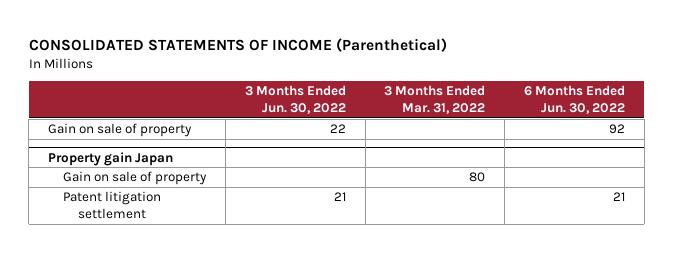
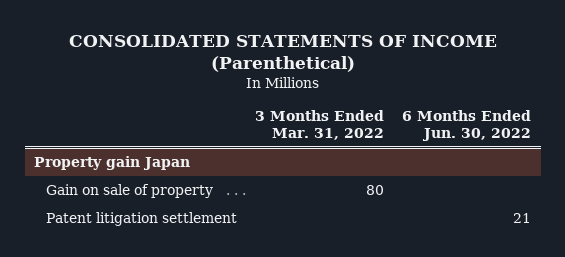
[244,85,346,114] 3 Months Ended Jun. 30, 2022 -> none
[48,123,193,138] Gain on sale of property -> none

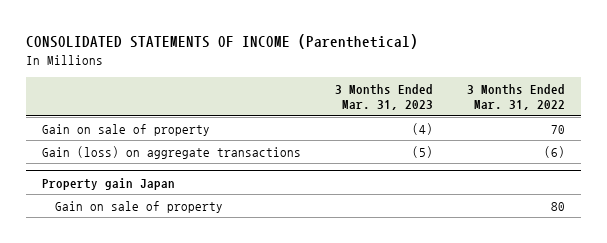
[402,110,532,142] 6 Months Ended Jun. 30, 2022 -> none
none -> [334,83,433,111] 3 Months Ended Mar. 31, 2023
none -> [42,123,211,136] Gain on sale of property
none -> [42,145,302,159] Gain (loss) on aggregate transactions
[45,212,237,227] Patent litigation settlement -> none

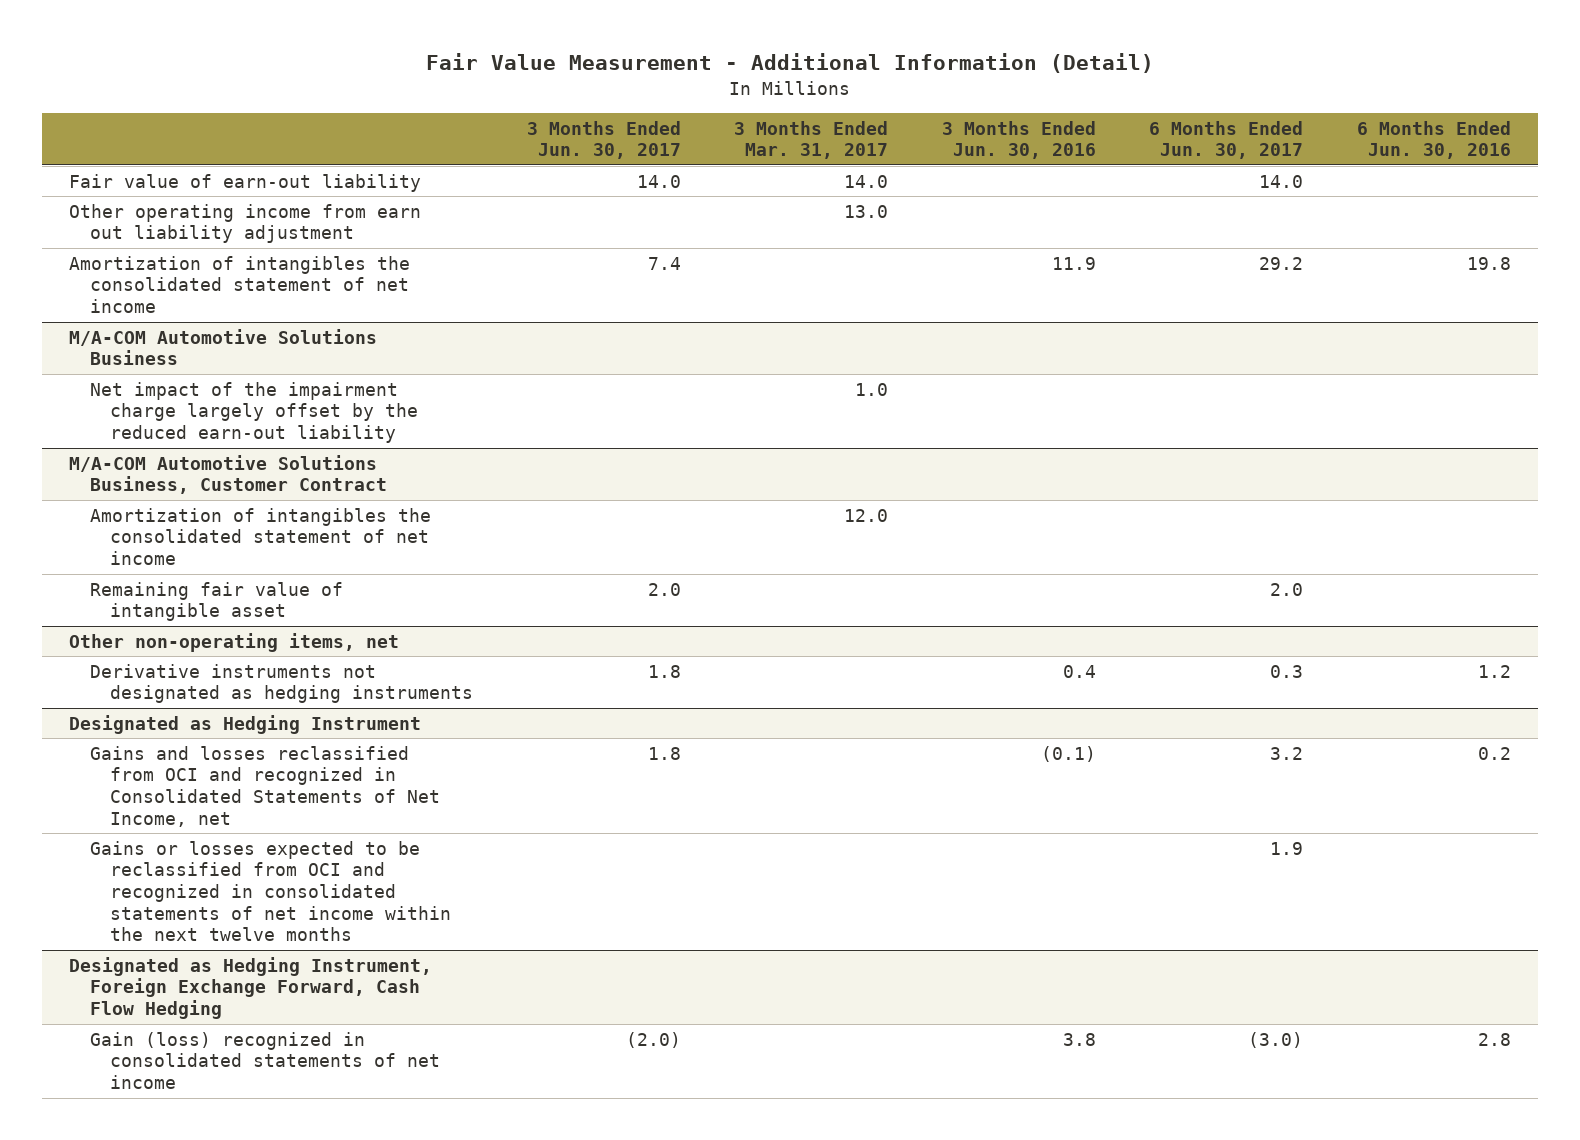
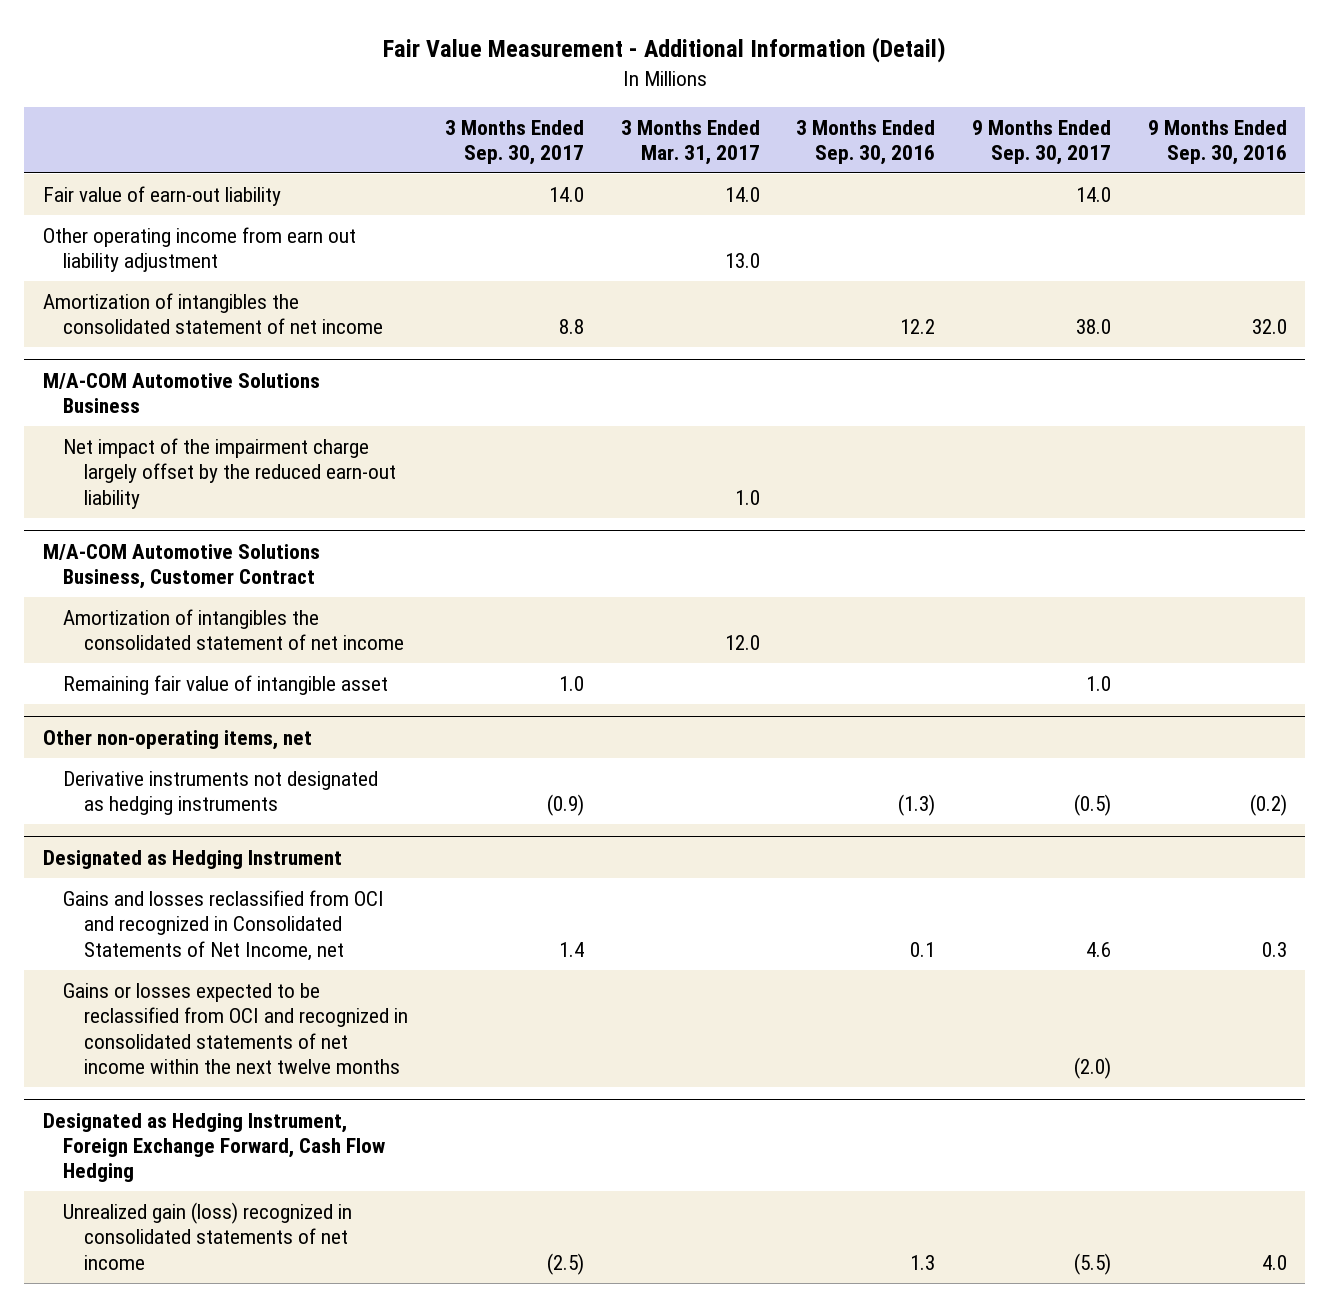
[526,120,681,160] 3 Months Ended Jun. 30, 2017 -> none
[941,120,1096,160] 3 Months Ended Jun. 30, 2016 -> none
[1149,120,1304,160] 6 Months Ended Jun. 30, 2017 -> none
[1357,120,1512,160] 6 Months Ended Jun. 30, 2016 -> none
none -> [444,119,584,165] 3 Months Ended Sep. 30, 2017
none -> [796,119,936,165] 3 Months Ended Sep. 30, 2016
none -> [972,119,1112,165] 9 Months Ended Sep. 30, 2017
none -> [1147,119,1287,165] 9 Months Ended Sep. 30, 2016
[89,1031,441,1090] Gain (loss) recognized in consolidated statements of net income -> [63,1202,353,1270] Unrealized gain (loss) recognized in consolidated statements of net income

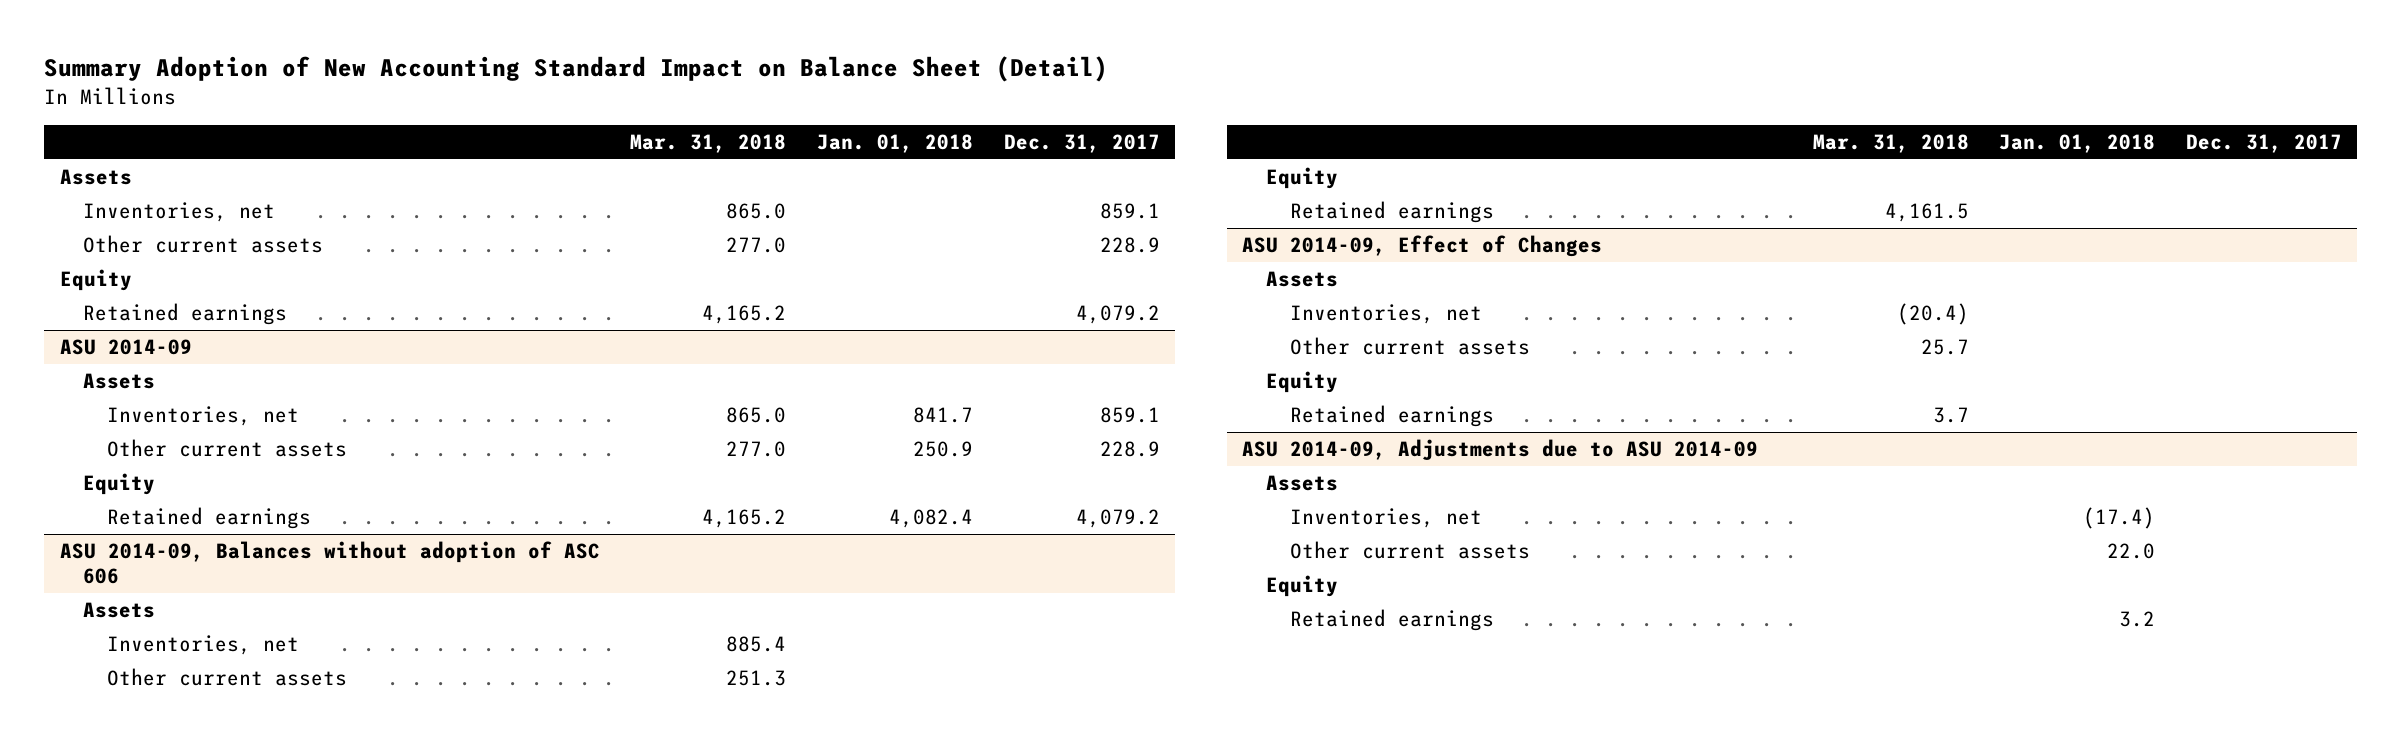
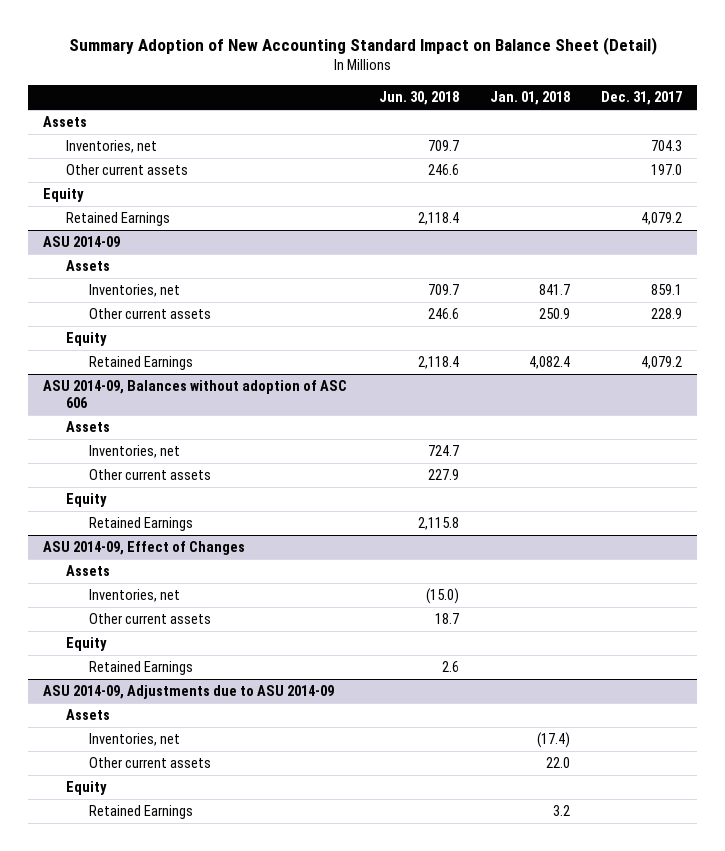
[630,133,787,153] Mar. 31, 2018 -> none
none -> [378,91,459,106] Jun. 30, 2018
[1099,203,1160,220] 859.1 -> [650,140,682,152] 704.3
[1099,237,1160,254] 228.9 -> [650,164,682,176] 197.0
[83,303,288,326] Retained earnings -> [66,212,171,227] Retained Earnings
[107,507,312,530] Retained earnings -> [89,356,194,371] Retained Earnings
[1289,201,1494,224] Retained earnings -> [89,517,194,532] Retained Earnings
[1289,405,1494,428] Retained earnings -> [89,661,194,676] Retained Earnings
[1289,609,1494,632] Retained earnings -> [89,805,194,820] Retained Earnings

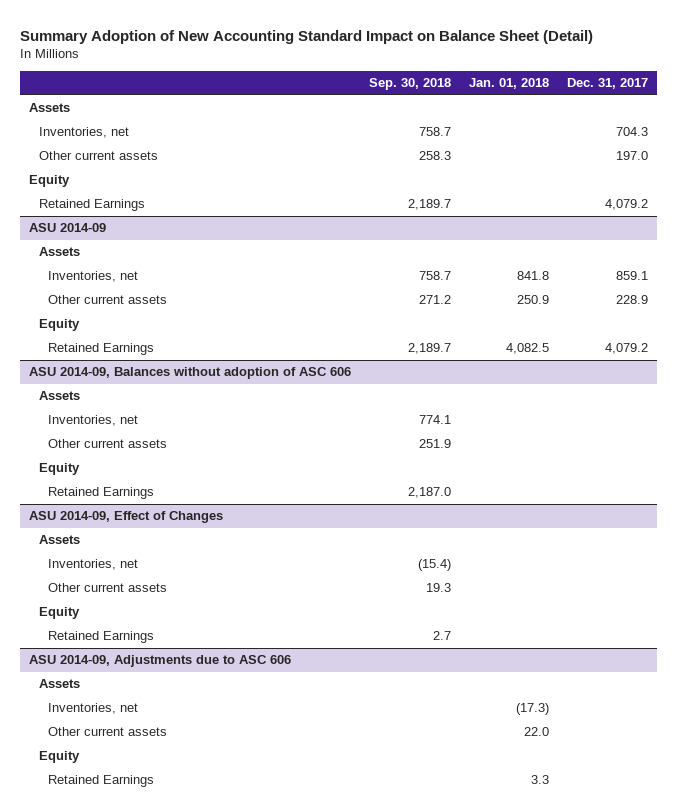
[378,91,459,106] Jun. 30, 2018 -> none
none -> [369,78,452,91] Sep. 30, 2018
[538,284,570,296] 841.7 -> [516,271,549,281] 841.8
[528,356,570,370] 4,082.4 -> [505,343,549,355] 4,082.5
[43,685,335,700] ASU 2014-09, Adjustments due to ASU 2014-09 -> [29,655,292,668] ASU 2014-09, Adjustments due to ASC 606
[536,732,570,749] (17.4) -> [515,703,549,716] (17.3)
[552,805,570,817] 3.2 -> [530,775,549,785] 3.3

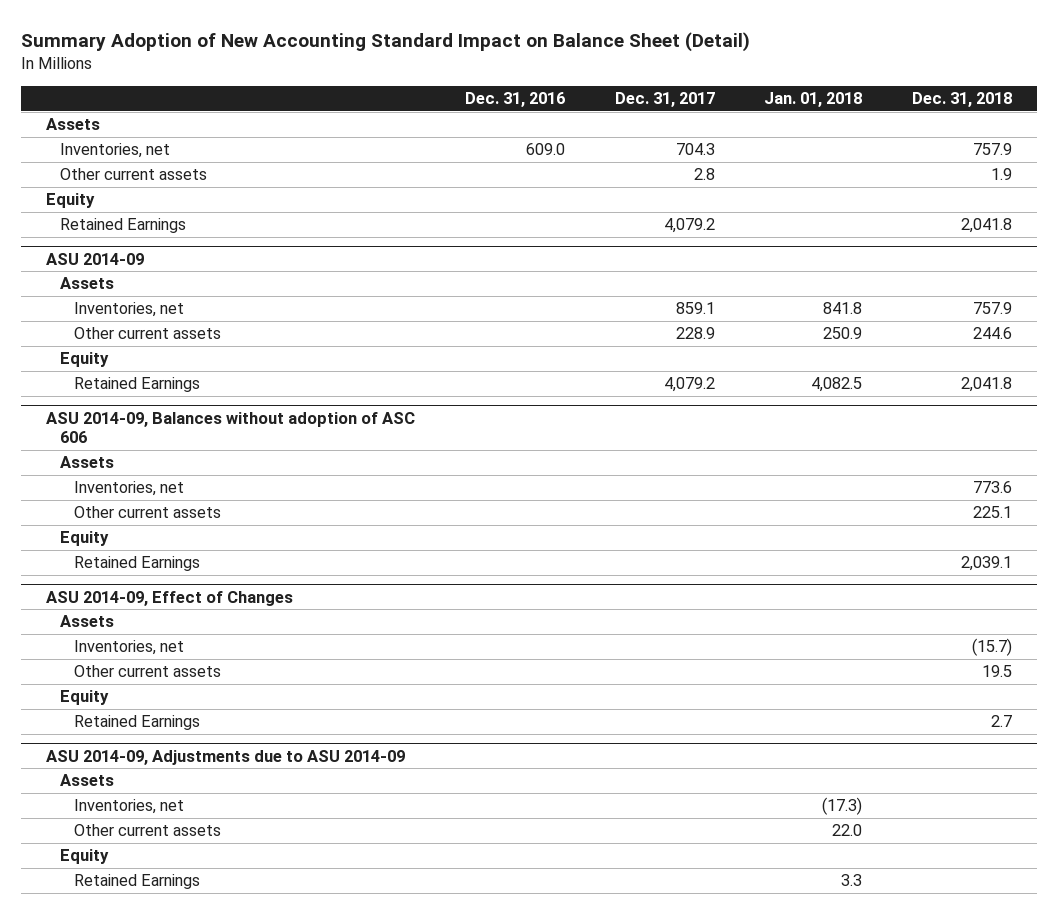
[369,78,452,91] Sep. 30, 2018 -> none
none -> [464,92,565,108] Dec. 31, 2016
none -> [912,92,1013,108] Dec. 31, 2018
[615,151,648,161] 197.0 -> [693,168,715,181] 2.8
[29,655,292,668] ASU 2014-09, Adjustments due to ASC 606 -> [45,749,405,765] ASU 2014-09, Adjustments due to ASU 2014-09

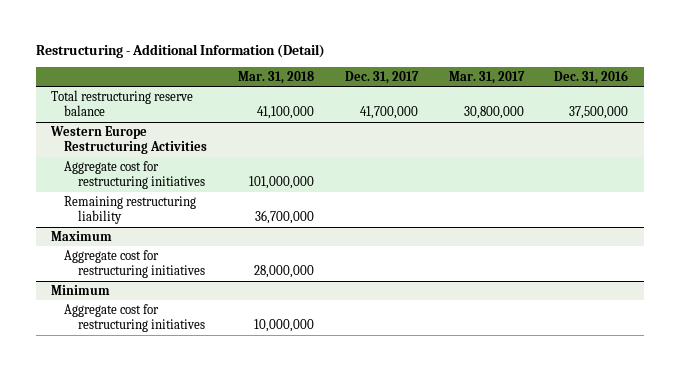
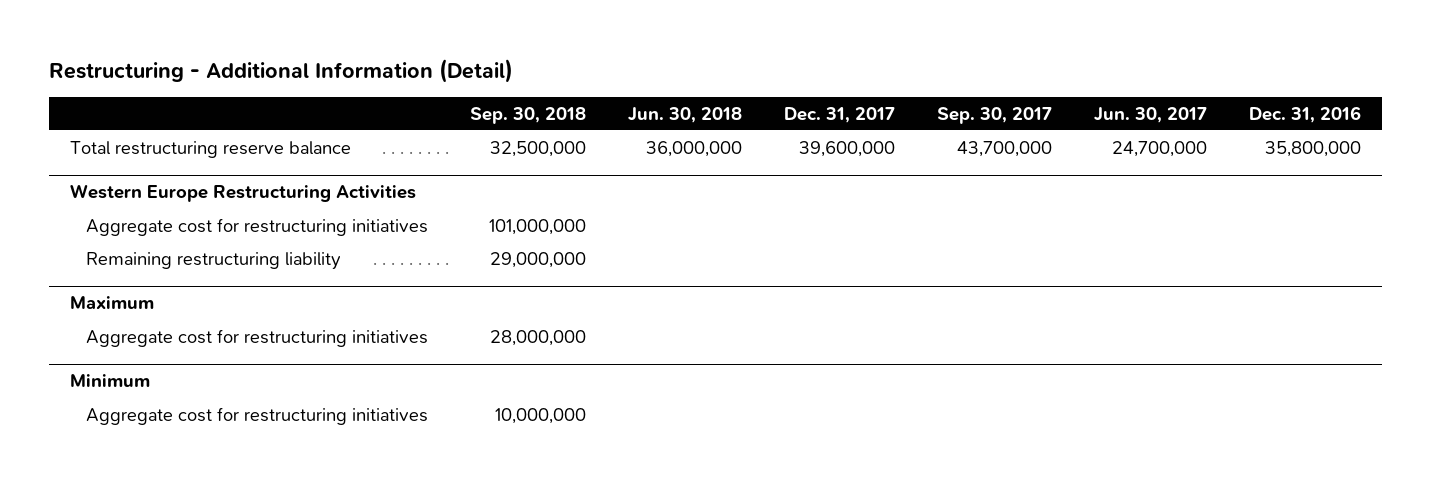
[238,70,315,84] Mar. 31, 2018 -> none
[448,70,525,84] Mar. 31, 2017 -> none
none -> [469,106,586,124] Sep. 30, 2018
none -> [627,106,742,123] Jun. 30, 2018
none -> [936,106,1052,124] Sep. 30, 2017
none -> [1094,106,1208,123] Jun. 30, 2017
[359,106,418,120] 41,700,000 -> [798,141,895,158] 39,600,000
[569,106,629,120] 37,500,000 -> [1265,141,1362,158] 35,800,000

